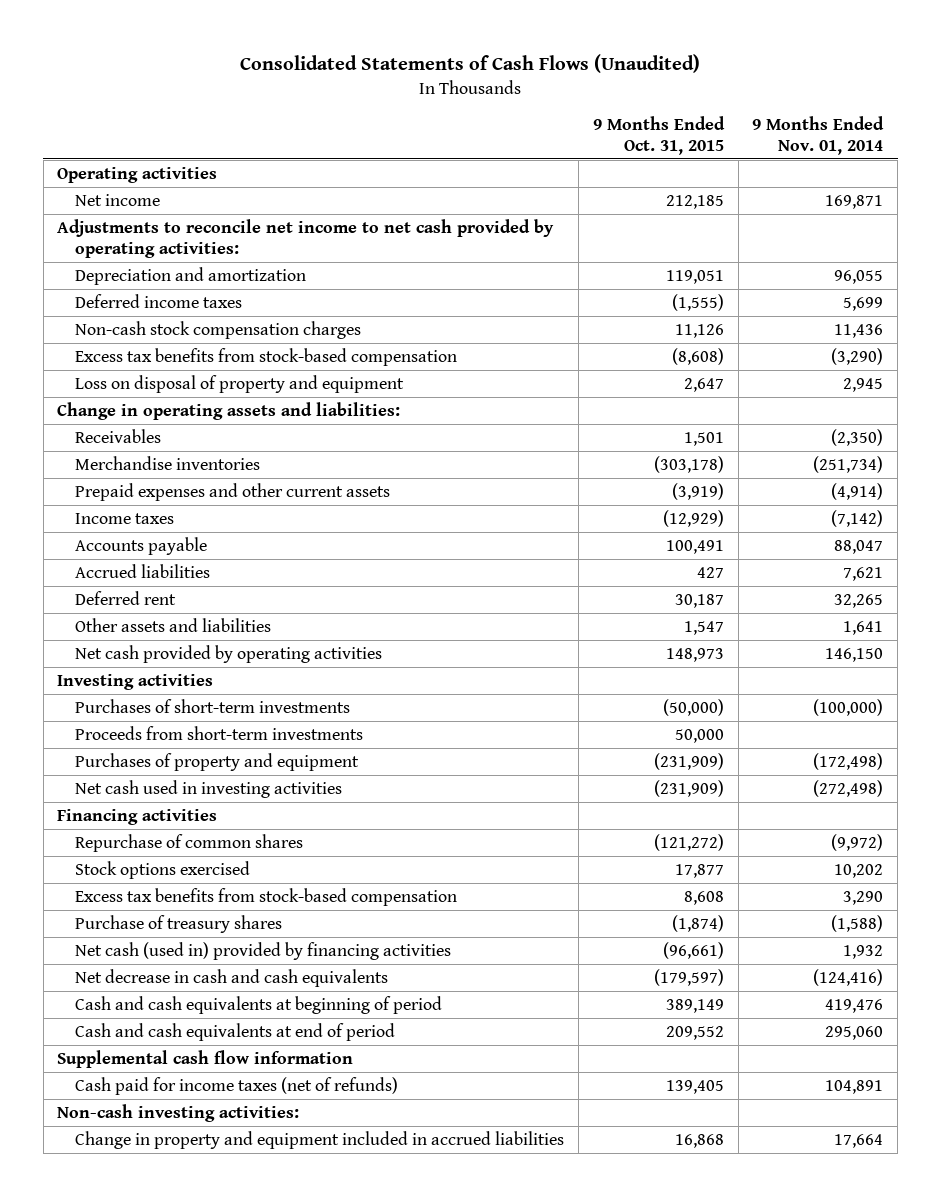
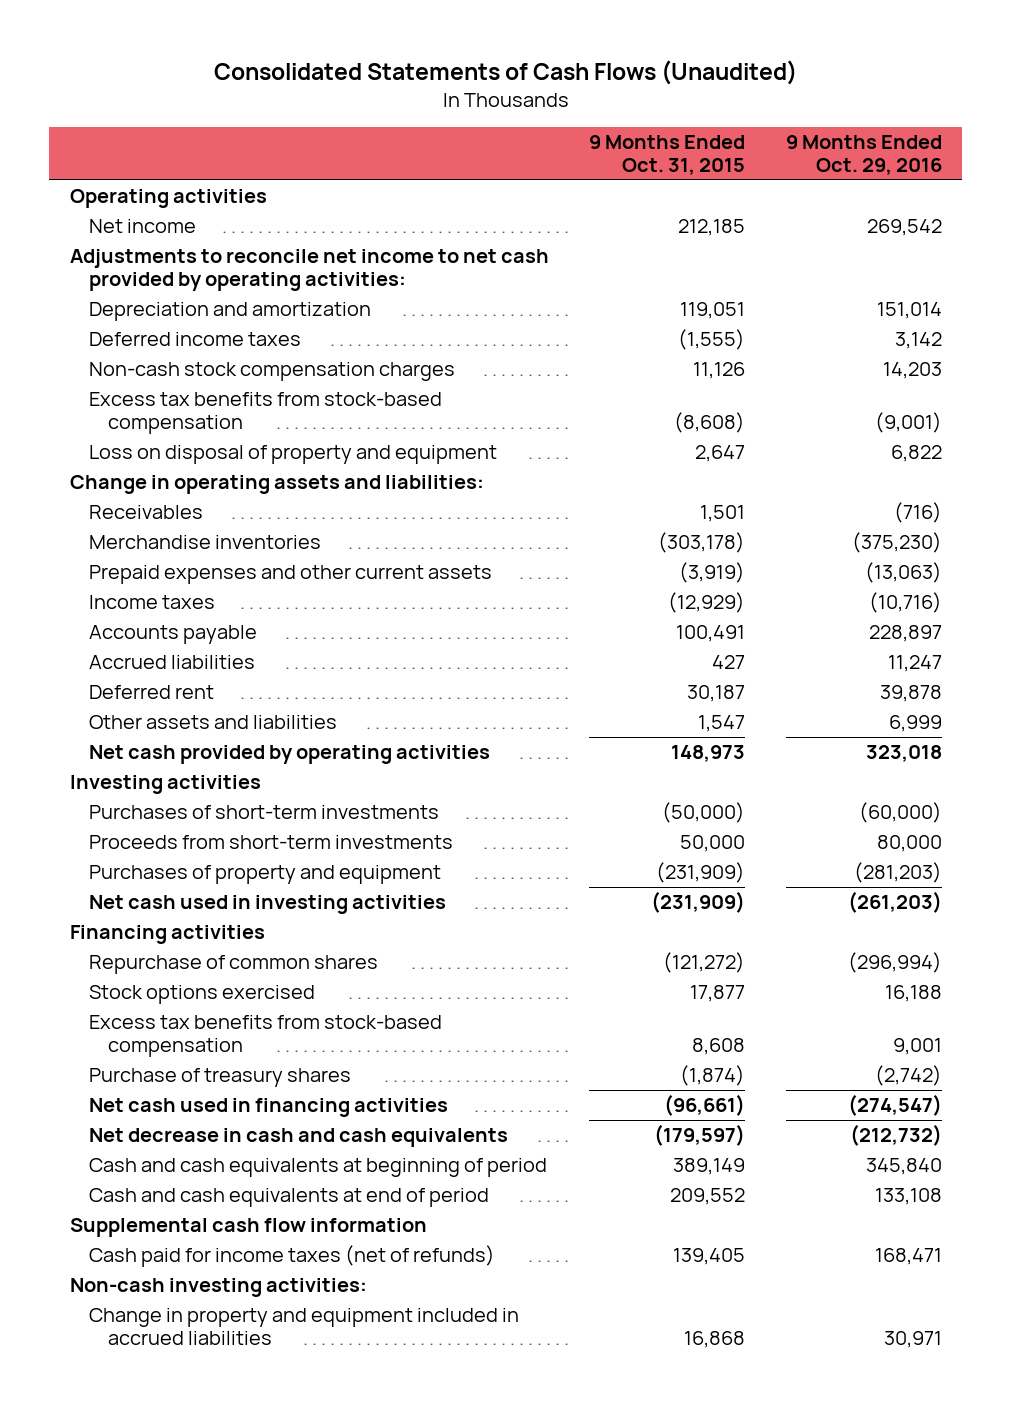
[752,115,885,155] 9 Months Ended Nov. 01, 2014 -> none
none -> [786,135,943,176] 9 Months Ended Oct. 29, 2016
[74,941,451,960] Net cash (used in) provided by financing activities -> [88,1098,448,1118] Net cash used in financing activities

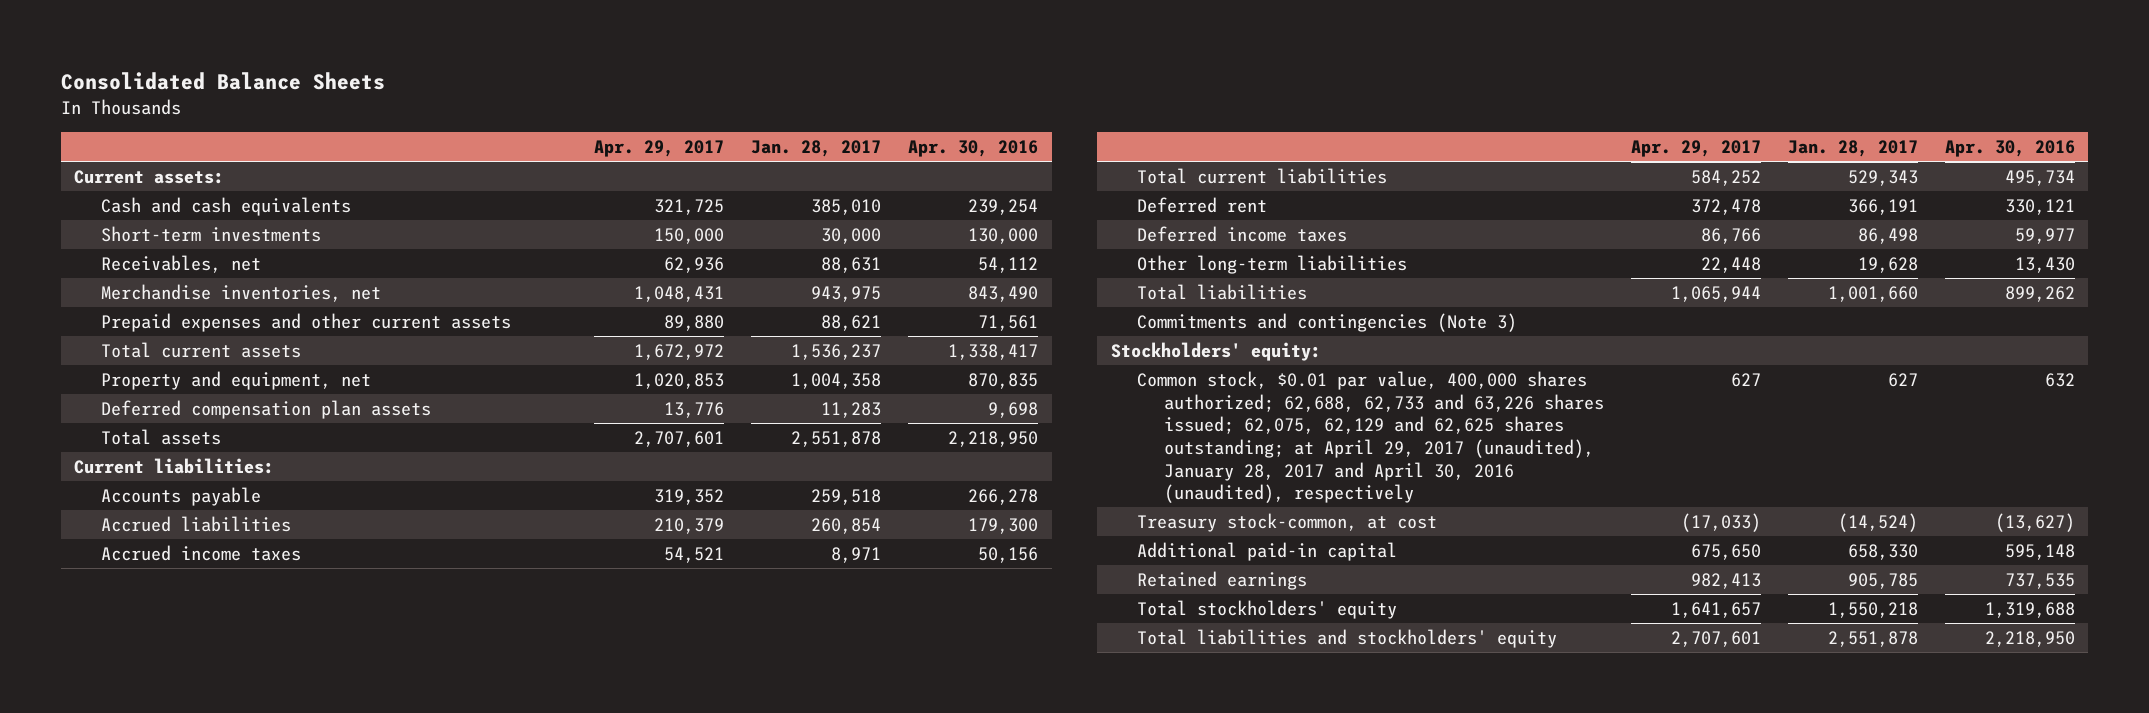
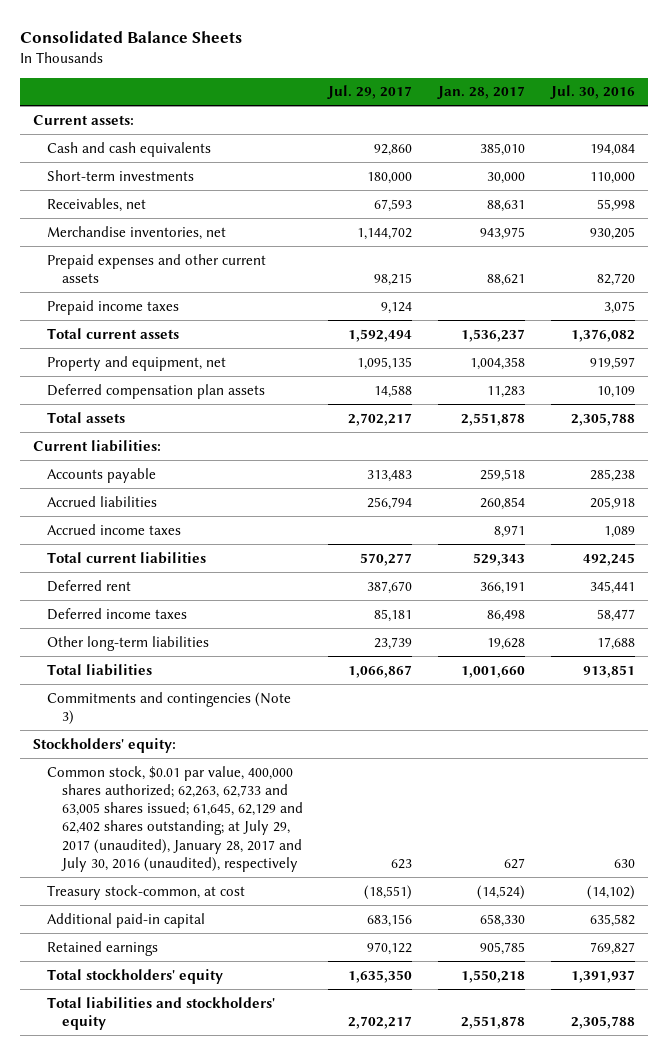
[594,140,725,158] Apr. 29, 2017 -> none
[908,140,1039,158] Apr. 30, 2016 -> none
none -> [327,85,413,100] Jul. 29, 2017
none -> [549,85,635,100] Jul. 30, 2016
none -> [47,299,180,315] Prepaid income taxes
[1137,370,1604,504] Common stock, $0.01 par value, 400,000 shares authorized; 62,688, 62,733 and 63,226 shares issued; 62,075, 62,129 and 62,625 shares outstanding; at April 29, 2017 (unaudited), January 28, 2017 and April 30, 2016 (unaudited), respectively -> [47,765,303,872] Common stock, $0.01 par value, 400,000 shares authorized; 62,263, 62,733 and 63,005 shares issued; 61,645, 62,129 and 62,402 shares outstanding; at July 29, 2017 (unaudited), January 28, 2017 and July 30, 2016 (unaudited), respectively

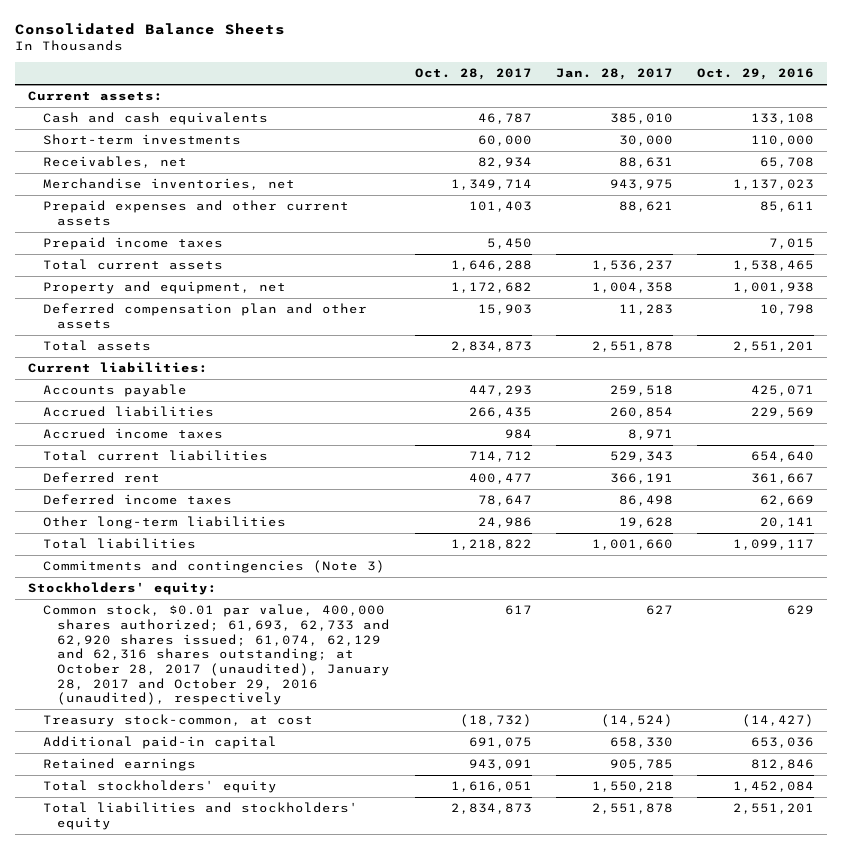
[327,85,413,100] Jul. 29, 2017 -> none
[549,85,635,100] Jul. 30, 2016 -> none
none -> [414,68,532,81] Oct. 28, 2017
none -> [697,68,815,81] Oct. 29, 2016
[47,383,266,399] Deferred compensation plan assets -> [42,303,367,329] Deferred compensation plan and other assets
[47,765,303,872] Common stock, $0.01 par value, 400,000 shares authorized; 62,263, 62,733 and 63,005 shares issued; 61,645, 62,129 and 62,402 shares outstanding; at July 29, 2017 (unaudited), January 28, 2017 and July 30, 2016 (unaudited), respectively -> [42,604,391,706] Common stock, $0.01 par value, 400,000 shares authorized; 61,693, 62,733 and 62,920 shares issued; 61,074, 62,129 and 62,316 shares outstanding; at October 28, 2017 (unaudited), January 28, 2017 and October 29, 2016 (unaudited), respectively

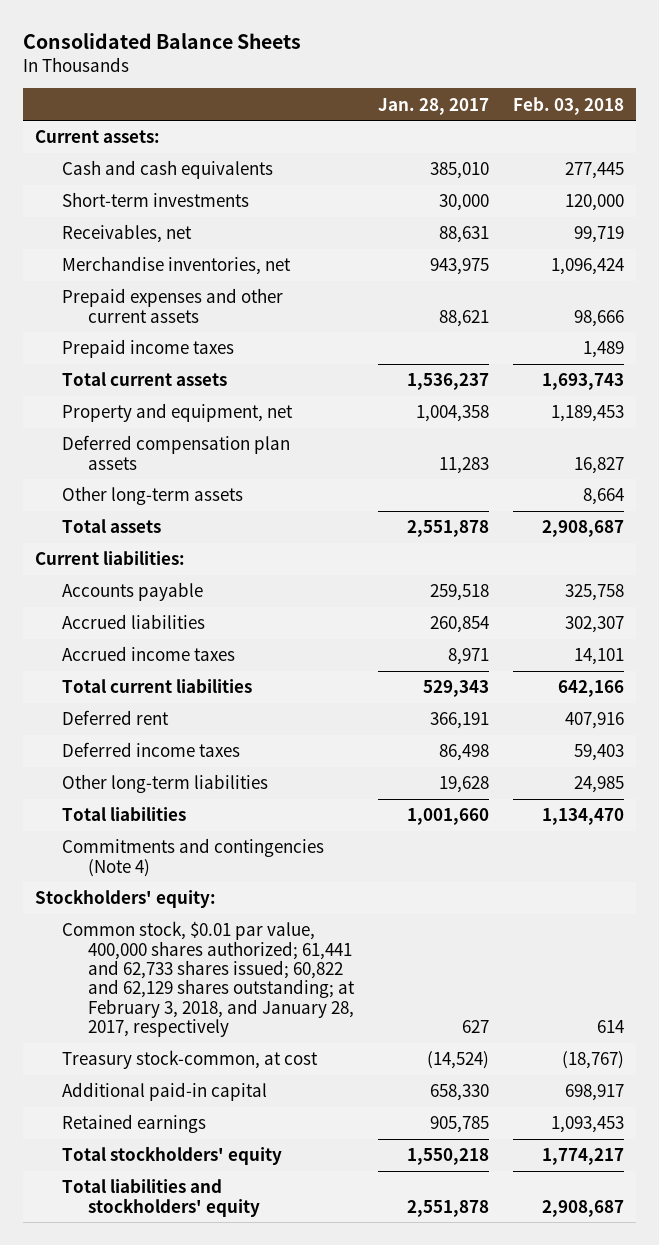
[414,68,532,81] Oct. 28, 2017 -> none
[697,68,815,81] Oct. 29, 2016 -> none
none -> [512,96,624,115] Feb. 03, 2018
[42,303,367,329] Deferred compensation plan and other assets -> [61,435,290,470] Deferred compensation plan assets
none -> [61,486,243,506] Other long-term assets
[42,560,385,574] Commitments and contingencies (Note 3) -> [61,838,324,877] Commitments and contingencies (Note 4)
[42,604,391,706] Common stock, $0.01 par value, 400,000 shares authorized; 61,693, 62,733 and 62,920 shares issued; 61,074, 62,129 and 62,316 shares outstanding; at October 28, 2017 (unaudited), January 28, 2017 and October 29, 2016 (unaudited), respectively -> [61,921,356,1038] Common stock, $0.01 par value, 400,000 shares authorized; 61,441 and 62,733 shares issued; 60,822 and 62,129 shares outstanding; at February 3, 2018, and January 28, 2017, respectively

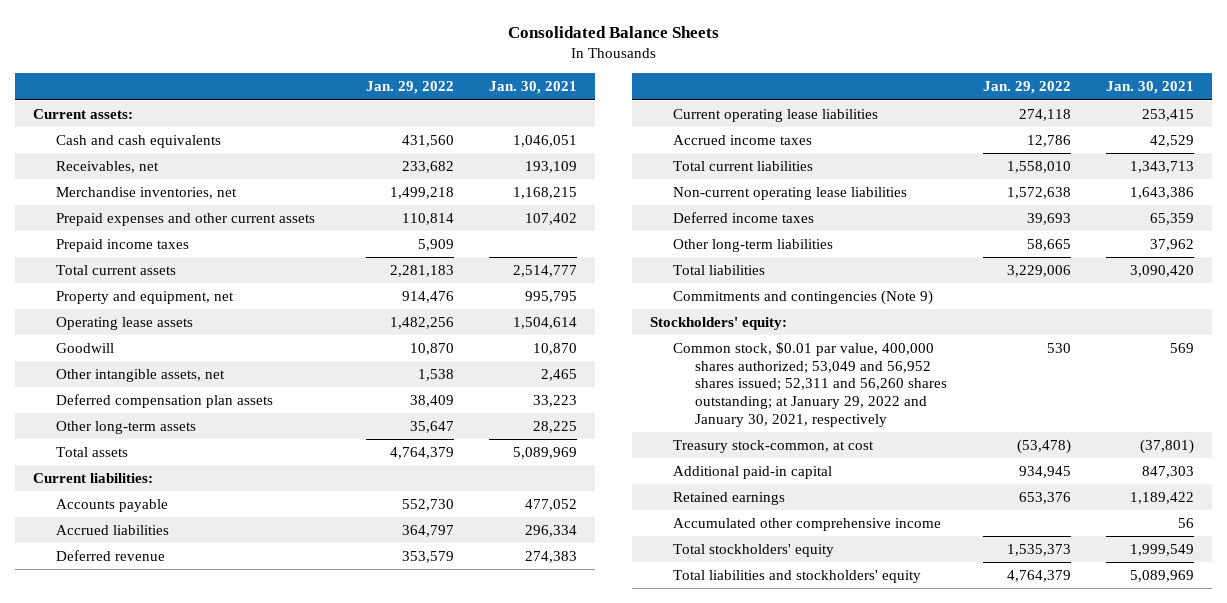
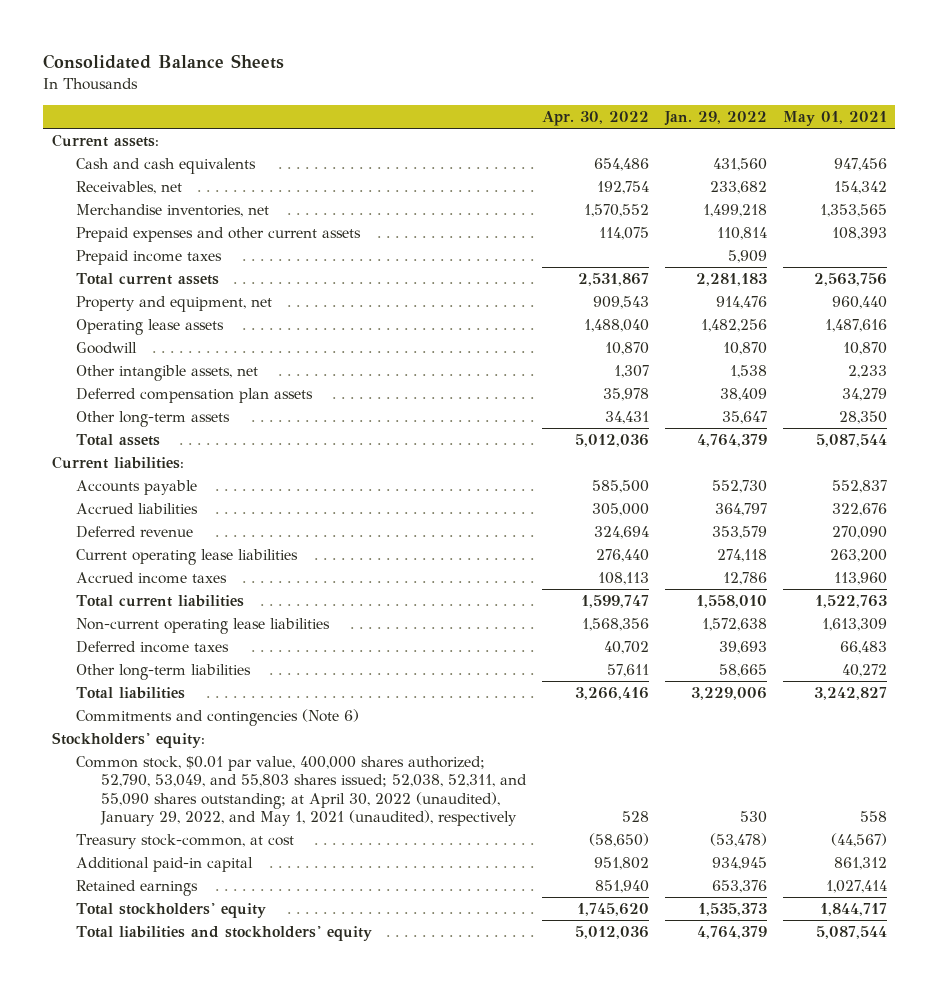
[489,81,578,95] Jan. 30, 2021 -> none
none -> [542,110,650,126] Apr. 30, 2022
none -> [783,110,888,126] May 01, 2021
[672,290,933,306] Commitments and contingencies (Note 9) -> [76,709,360,727] Commitments and contingencies (Note 6)
[672,342,948,427] Common stock, $0.01 par value, 400,000 shares authorized; 53,049 and 56,952 shares issued; 52,311 and 56,260 shares outstanding; at January 29, 2022 and January 30, 2021, respectively -> [76,756,527,826] Common stock, $0.01 par value, 400,000 shares authorized; 52,790, 53,049, and 55,803 shares issued; 52,038, 52,311, and 55,090 shares outstanding; at April 30, 2022 (unaudited), January 29, 2022, and May 1, 2021 (unaudited), respectively
[672,518,941,532] Accumulated other comprehensive income -> none

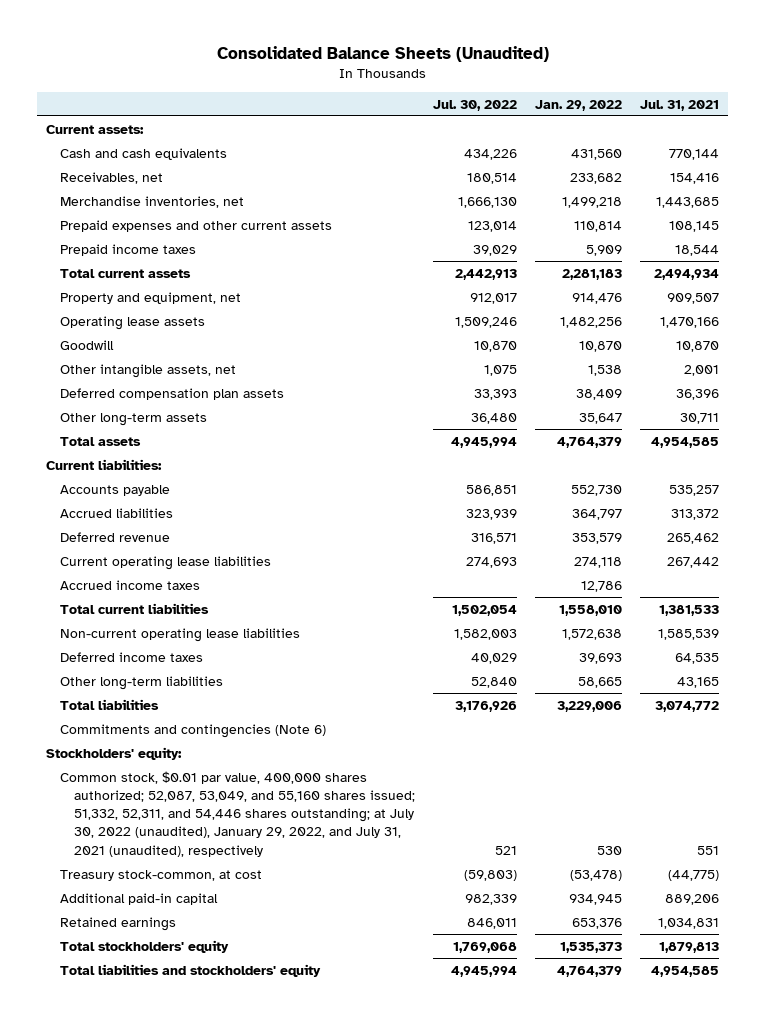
[43,53,285,69] Consolidated Balance Sheets -> [216,45,549,62] Consolidated Balance Sheets (Unaudited)
[542,110,650,126] Apr. 30, 2022 -> none
[783,110,888,126] May 01, 2021 -> none
none -> [433,99,518,111] Jul. 30, 2022
none -> [640,99,720,111] Jul. 31, 2021
[76,756,527,826] Common stock, $0.01 par value, 400,000 shares authorized; 52,790, 53,049, and 55,803 shares issued; 52,038, 52,311, and 55,090 shares outstanding; at April 30, 2022 (unaudited), January 29, 2022, and May 1, 2021 (unaudited), respectively -> [60,770,416,857] Common stock, $0.01 par value, 400,000 shares authorized; 52,087, 53,049, and 55,160 shares issued; 51,332, 52,311, and 54,446 shares outstanding; at July 30, 2022 (unaudited), January 29, 2022, and July 31, 2021 (unaudited), respectively

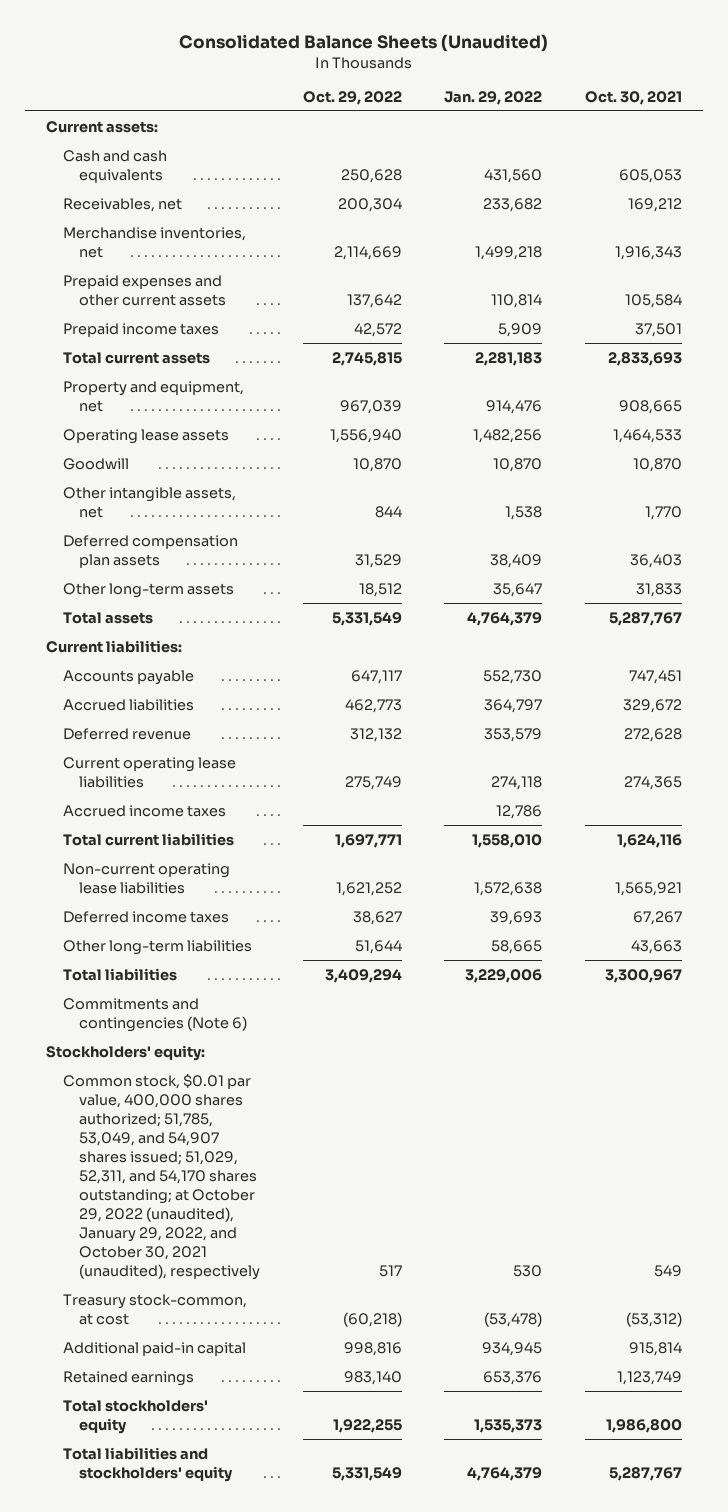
[433,99,518,111] Jul. 30, 2022 -> none
[640,99,720,111] Jul. 31, 2021 -> none
none -> [302,90,402,105] Oct. 29, 2022
none -> [584,90,682,105] Oct. 30, 2021
[60,770,416,857] Common stock, $0.01 par value, 400,000 shares authorized; 52,087, 53,049, and 55,160 shares issued; 51,332, 52,311, and 54,446 shares outstanding; at July 30, 2022 (unaudited), January 29, 2022, and July 31, 2021 (unaudited), respectively -> [62,1073,261,1281] Common stock, $0.01 par value, 400,000 shares authorized; 51,785, 53,049, and 54,907 shares issued; 51,029, 52,311, and 54,170 shares outstanding; at October 29, 2022 (unaudited), January 29, 2022, and October 30, 2021 (unaudited), respectively

